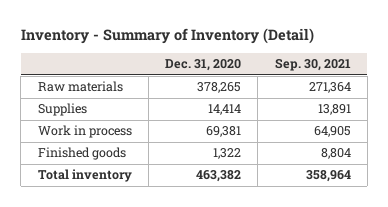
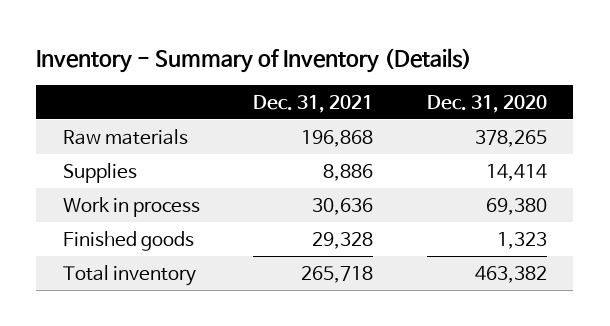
[20,28,314,45] Inventory - Summary of Inventory (Detail) -> [36,47,473,73] Inventory - Summary of Inventory (Details)
[274,58,351,72] Sep. 30, 2021 -> none
none -> [253,94,374,113] Dec. 31, 2021
[206,126,242,138] 69,381 -> [485,197,547,215] 69,380
[213,148,242,160] 1,322 -> [496,231,547,249] 1,323

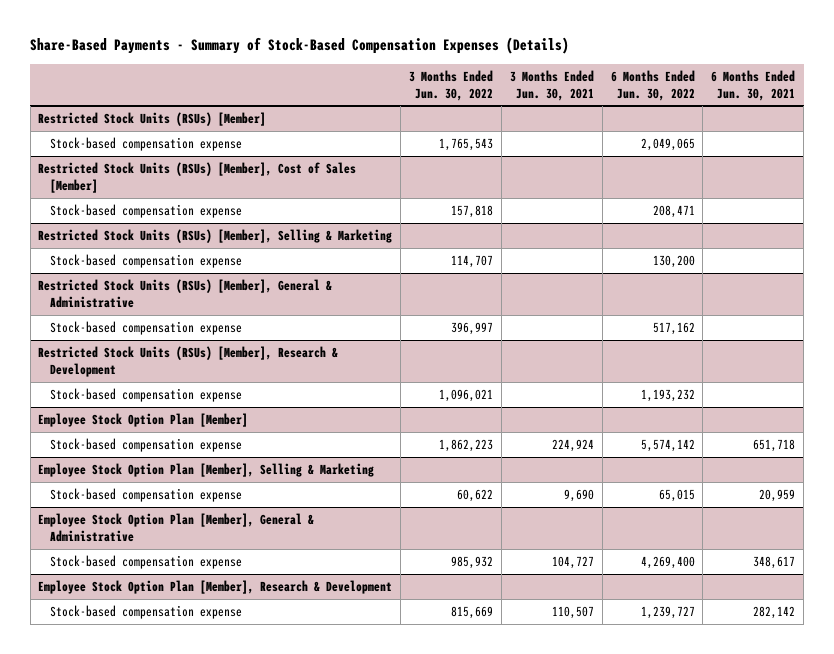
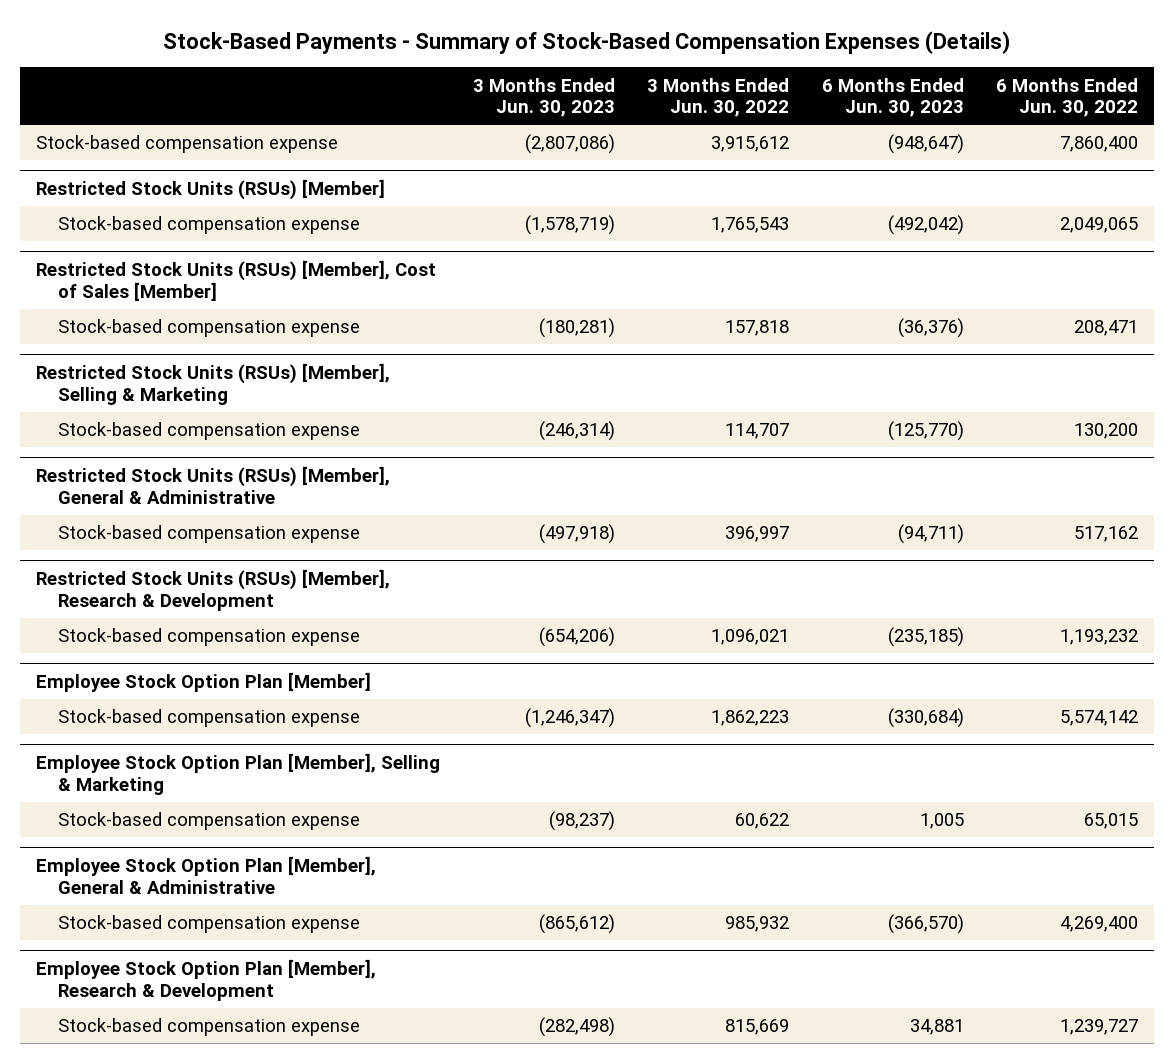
[30,37,570,55] Share-Based Payments - Summary of Stock-Based Compensation Expenses (Details) -> [163,30,1011,54] Stock-Based Payments - Summary of Stock-Based Compensation Expenses (Details)
[509,69,594,101] 3 Months Ended Jun. 30, 2021 -> none
[711,69,796,101] 6 Months Ended Jun. 30, 2021 -> none
none -> [472,77,615,118] 3 Months Ended Jun. 30, 2023
none -> [821,77,964,118] 6 Months Ended Jun. 30, 2023
none -> [36,135,339,154] Stock-based compensation expense

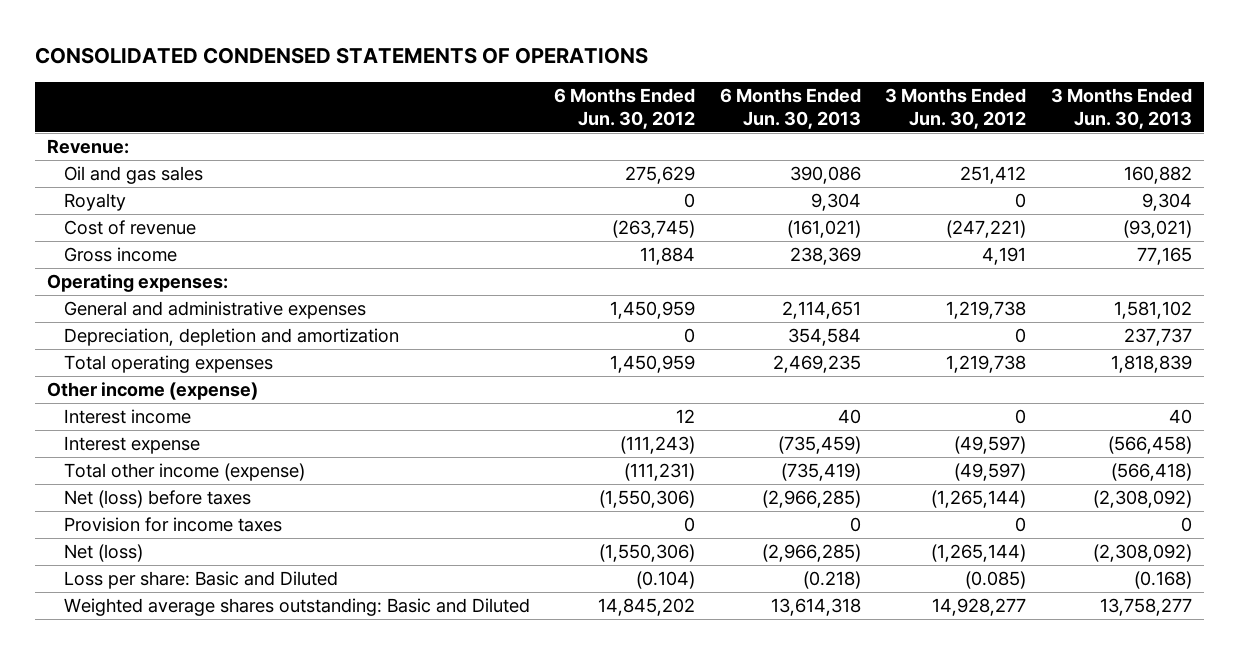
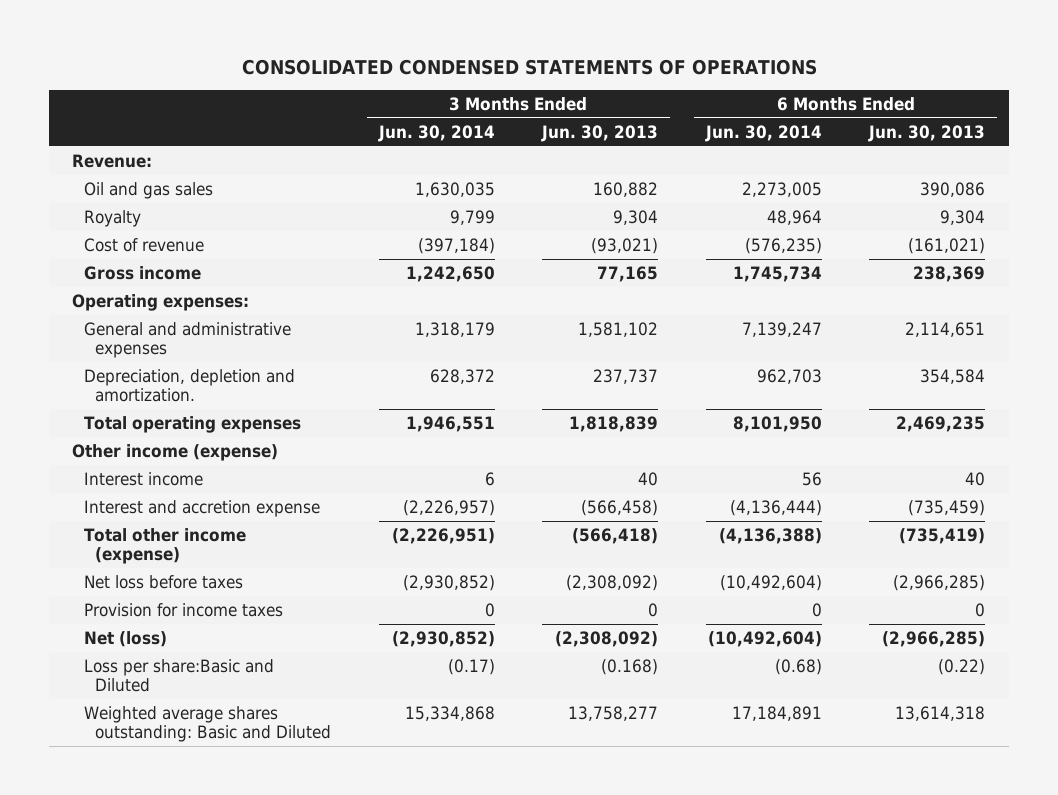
[554,87,696,129] 6 Months Ended Jun. 30, 2012 -> none
[885,87,1027,129] 3 Months Ended Jun. 30, 2012 -> none
none -> [377,124,495,142] Jun. 30, 2014
none -> [704,124,822,142] Jun. 30, 2014
[63,328,399,347] Depreciation, depletion and amortization -> [83,368,295,402] Depreciation, depletion and amortization.
[63,436,200,455] Interest expense -> [83,499,320,517] Interest and accretion expense
[63,490,251,509] Net (loss) before taxes -> [83,574,243,589] Net loss before taxes
[63,571,338,590] Loss per share: Basic and Diluted -> [83,658,274,692] Loss per share:Basic and Diluted
[802,571,861,590] (0.218) -> [938,658,986,675] (0.22)

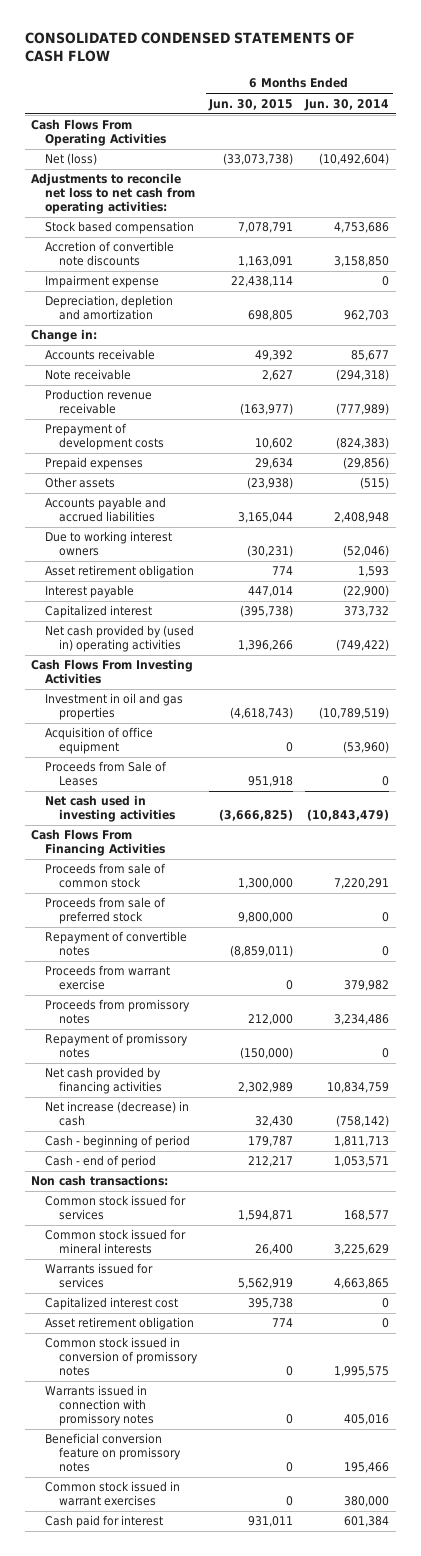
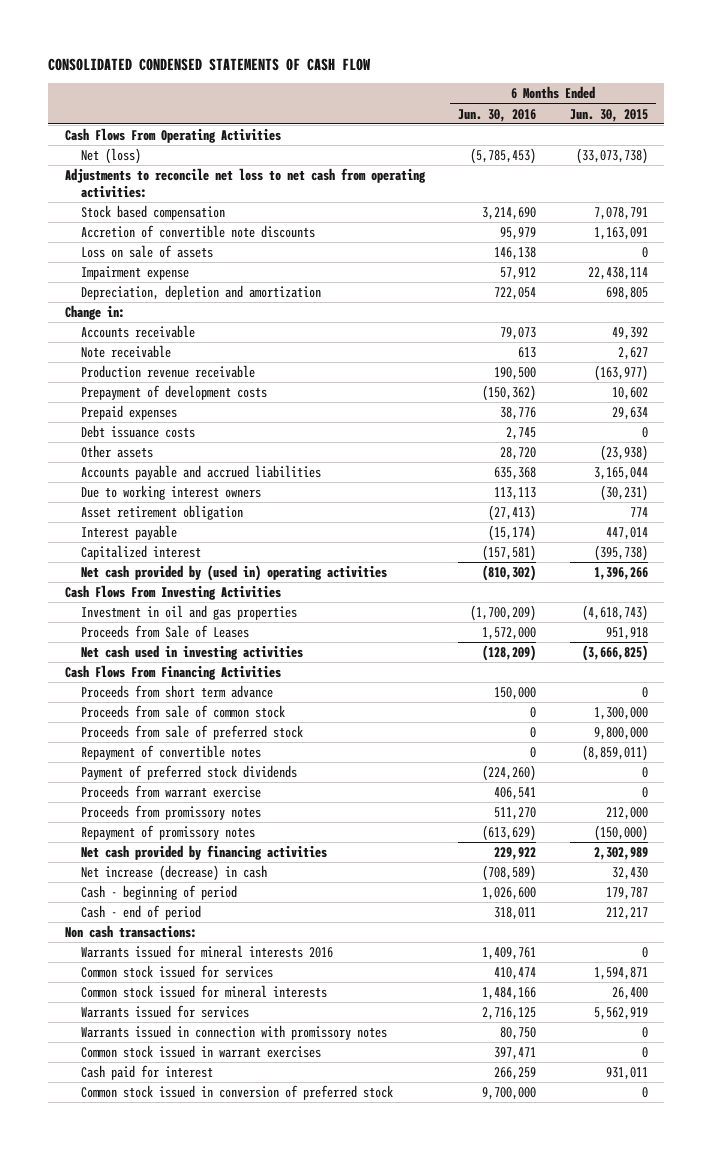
[304,98,390,111] Jun. 30, 2014 -> none
none -> [458,108,537,122] Jun. 30, 2016
none -> [80,244,213,258] Loss on sale of assets
none -> [80,424,195,438] Debt issuance costs
[44,727,153,755] Acquisition of office equipment -> none
none -> [80,684,273,698] Proceeds from short term advance
none -> [80,764,297,780] Payment of preferred stock dividends
none -> [80,944,333,958] Warrants issued for mineral interests 2016
[44,1297,178,1311] Capitalized interest cost -> none
[44,1317,194,1331] Asset retirement obligation -> none
[44,1337,198,1376] Common stock issued in conversion of promissory notes -> none
[44,1433,181,1472] Beneficial conversion feature on promissory notes -> none
none -> [80,1084,393,1100] Common stock issued in conversion of preferred stock

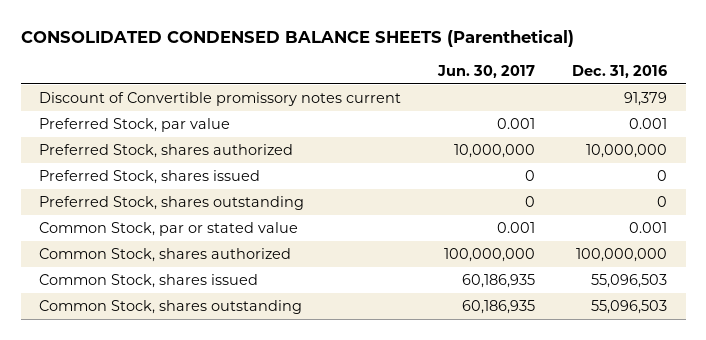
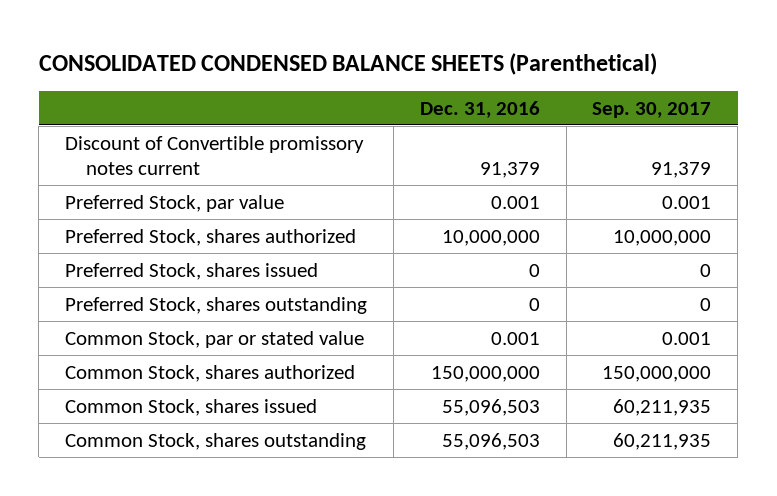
[437,64,536,78] Jun. 30, 2017 -> none
none -> [592,101,712,118] Sep. 30, 2017
[576,248,668,263] 100,000,000 -> [430,365,540,382] 150,000,000

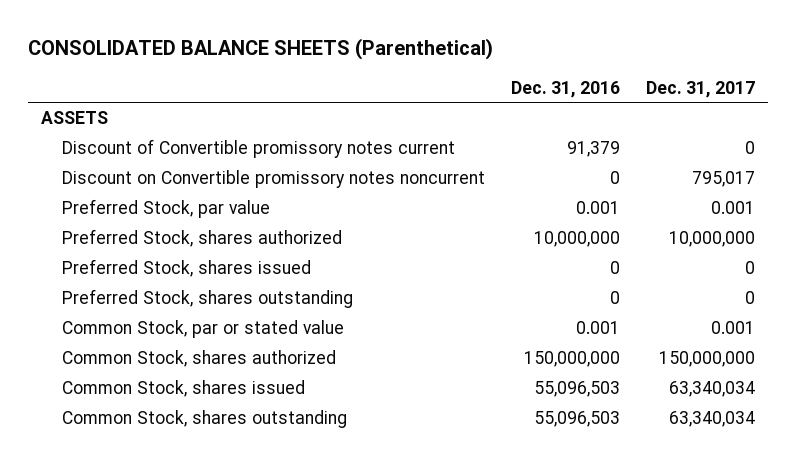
[38,52,657,75] CONSOLIDATED CONDENSED BALANCE SHEETS (Parenthetical) -> [28,38,494,61] CONSOLIDATED BALANCE SHEETS (Parenthetical)
[592,101,712,118] Sep. 30, 2017 -> none
none -> [646,80,756,98] Dec. 31, 2017
none -> [41,110,109,124] ASSETS
none -> [62,169,486,188] Discount on Convertible promissory notes noncurrent

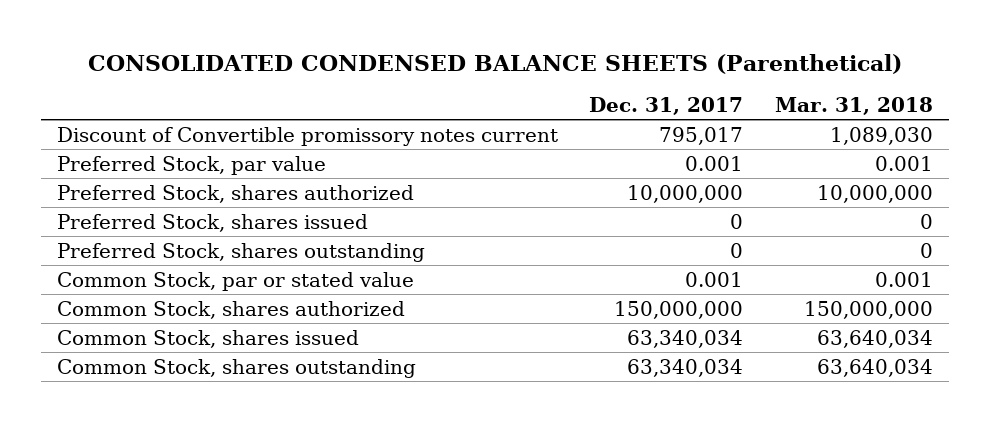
[28,38,494,61] CONSOLIDATED BALANCE SHEETS (Parenthetical) -> [87,53,902,74] CONSOLIDATED CONDENSED BALANCE SHEETS (Parenthetical)
[511,80,621,98] Dec. 31, 2016 -> none
none -> [775,96,934,115] Mar. 31, 2018
[41,110,109,124] ASSETS -> none
[62,169,486,188] Discount on Convertible promissory notes noncurrent -> none
[745,140,756,154] 0 -> [659,126,744,145] 795,017

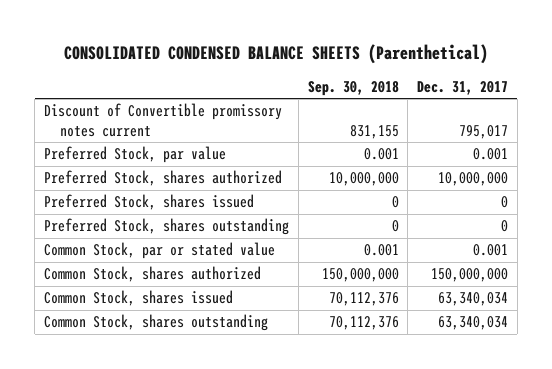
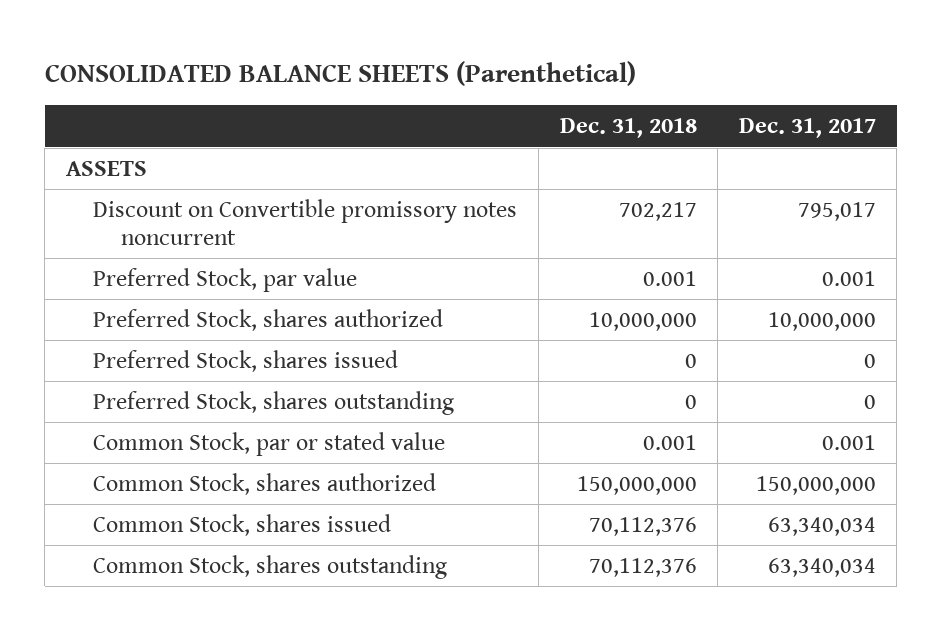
[64,43,489,64] CONSOLIDATED CONDENSED BALANCE SHEETS (Parenthetical) -> [44,60,636,86] CONSOLIDATED BALANCE SHEETS (Parenthetical)
[307,80,399,96] Sep. 30, 2018 -> none
none -> [559,118,697,139] Dec. 31, 2018
none -> [65,161,147,177] ASSETS
[44,103,283,137] Discount of Convertible promissory notes current -> [93,199,518,246] Discount on Convertible promissory notes noncurrent

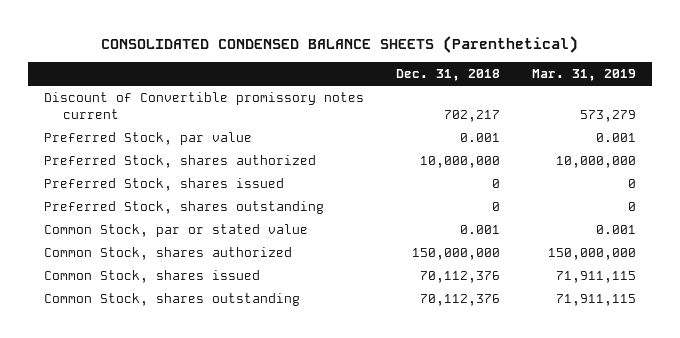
[44,60,636,86] CONSOLIDATED BALANCE SHEETS (Parenthetical) -> [101,35,579,53] CONSOLIDATED CONDENSED BALANCE SHEETS (Parenthetical)
[738,118,876,139] Dec. 31, 2017 -> none
none -> [531,69,636,82] Mar. 31, 2019
[65,161,147,177] ASSETS -> none
[93,199,518,246] Discount on Convertible promissory notes noncurrent -> [44,92,365,119] Discount of Convertible promissory notes current

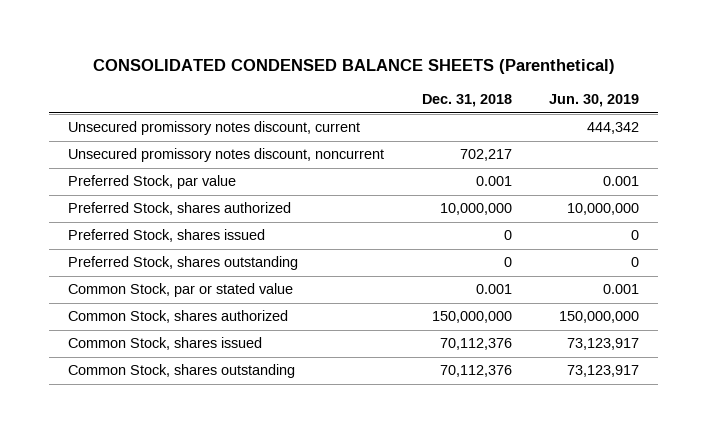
[531,69,636,82] Mar. 31, 2019 -> none
none -> [549,94,640,108] Jun. 30, 2019
none -> [67,121,360,136] Unsecured promissory notes discount, current
[44,92,365,119] Discount of Convertible promissory notes current -> [67,148,384,163] Unsecured promissory notes discount, noncurrent

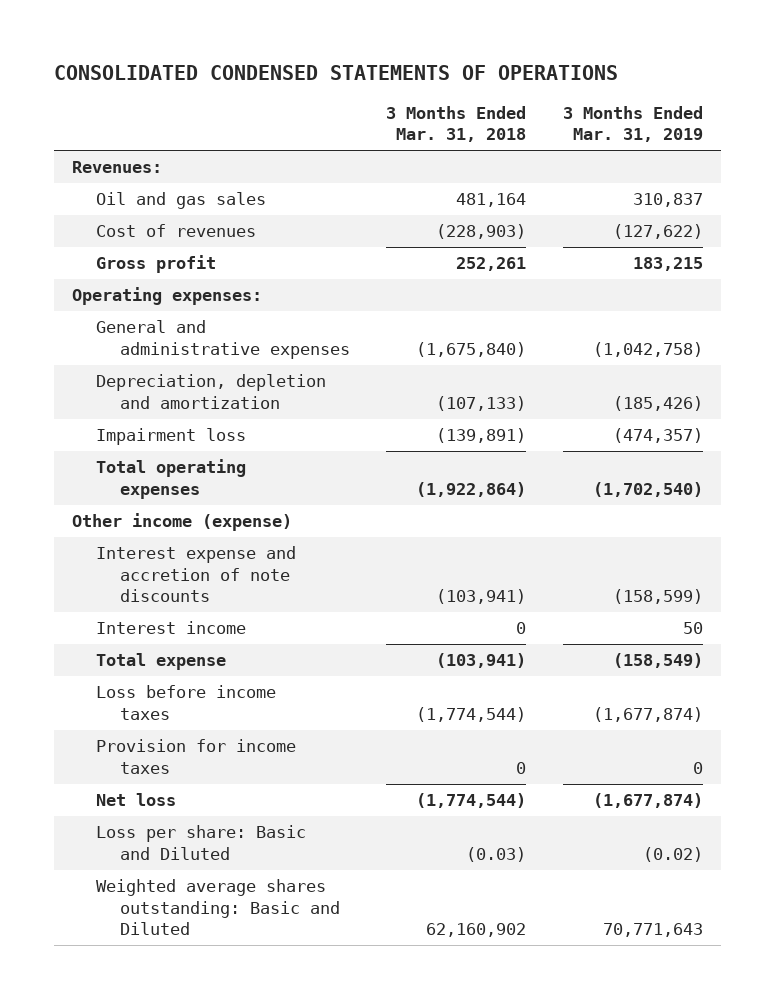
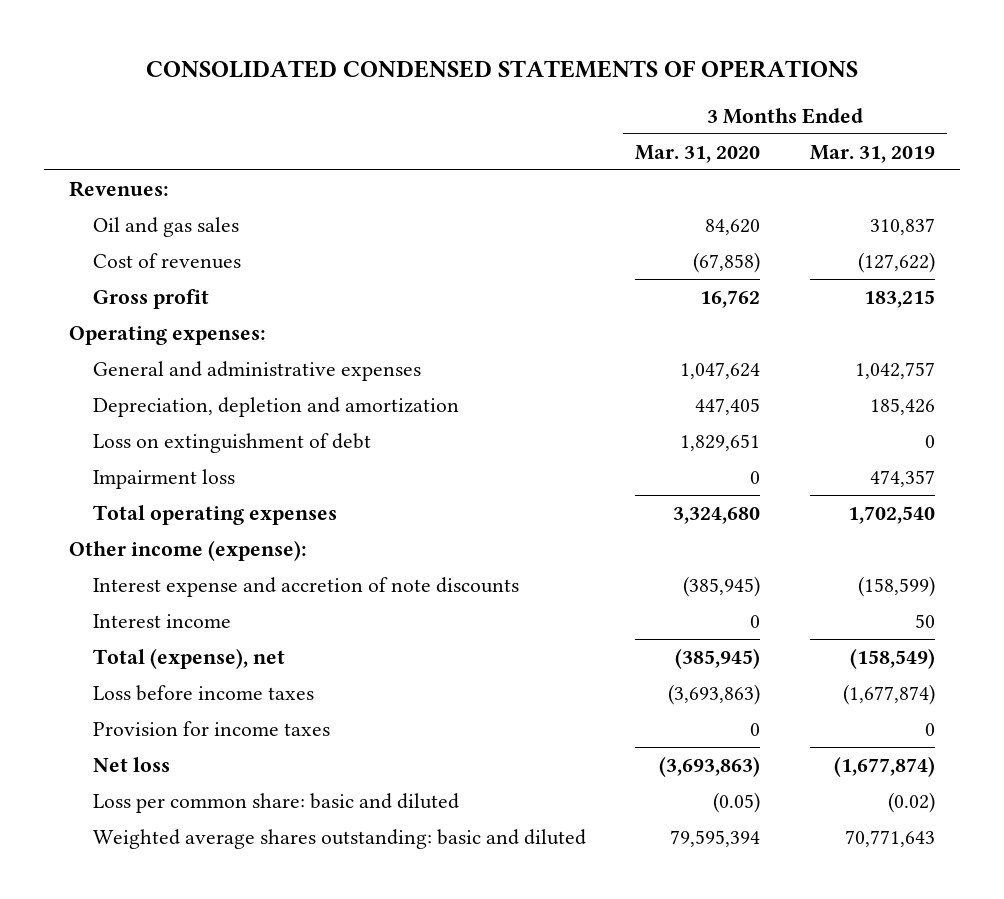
[386,105,527,143] 3 Months Ended Mar. 31, 2018 -> none
none -> [635,144,761,163] Mar. 31, 2020
[593,341,704,357] (1,042,758) -> [854,361,935,379] 1,042,757
[613,395,704,411] (185,426) -> [869,397,935,415] 185,426
none -> [92,432,371,453] Loss on extinguishment of debt
[613,428,704,444] (474,357) -> [869,469,935,487] 474,357
[593,481,704,497] (1,702,540) -> [847,505,935,524] 1,702,540
[71,513,292,532] Other income (expense) -> [68,539,307,561] Other income (expense):
[95,653,226,671] Total expense -> [92,647,285,669] Total (expense), net
[95,825,306,860] Loss per share: Basic and Diluted -> [92,792,459,813] Loss per common share: basic and diluted
[95,879,340,936] Weighted average shares outstanding: Basic and Diluted -> [92,828,586,849] Weighted average shares outstanding: basic and diluted

